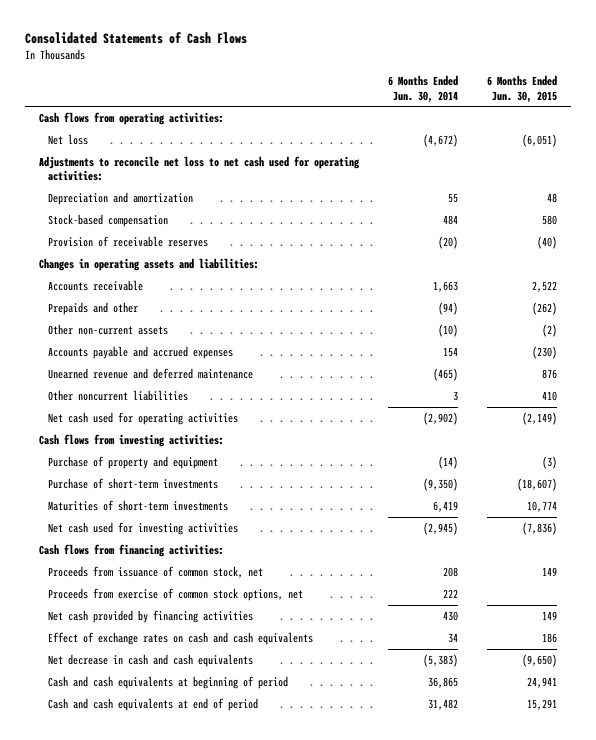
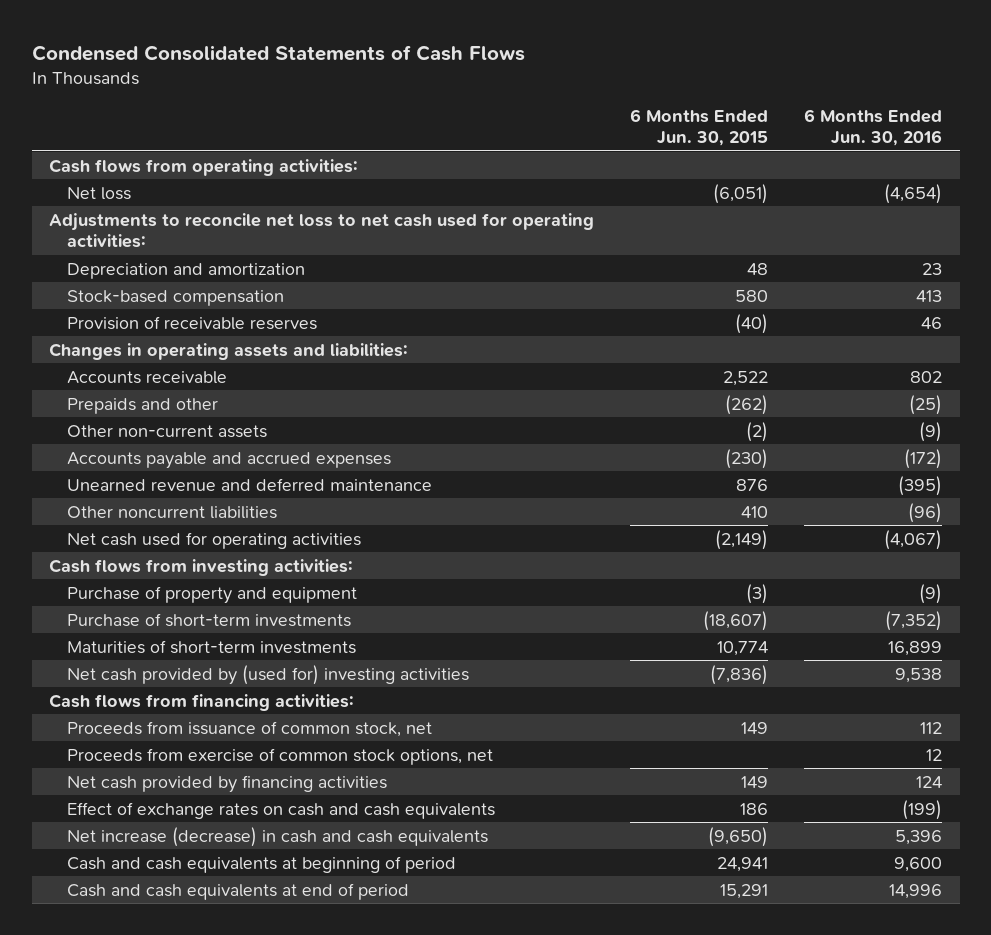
[25,32,248,45] Consolidated Statements of Cash Flows -> [31,44,525,61] Condensed Consolidated Statements of Cash Flows
[387,75,458,103] 6 Months Ended Jun. 30, 2014 -> none
none -> [803,108,942,147] 6 Months Ended Jun. 30, 2016
[48,521,239,535] Net cash used for investing activities -> [66,664,469,685] Net cash provided by (used for) investing activities
[48,653,254,667] Net decrease in cash and cash equivalents -> [66,826,488,847] Net increase (decrease) in cash and cash equivalents

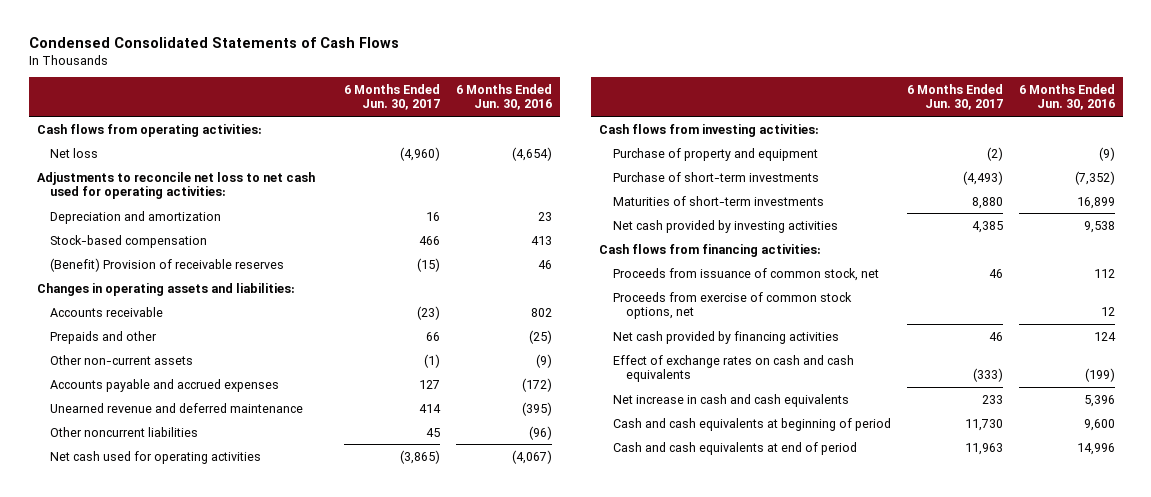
[630,108,769,147] 6 Months Ended Jun. 30, 2015 -> none
none -> [344,83,441,111] 6 Months Ended Jun. 30, 2017
[66,315,317,330] Provision of receivable reserves -> [50,257,285,272] (Benefit) Provision of receivable reserves
[66,664,469,685] Net cash provided by (used for) investing activities -> [612,219,838,233] Net cash provided by investing activities
[66,826,488,847] Net increase (decrease) in cash and cash equivalents -> [612,393,849,407] Net increase in cash and cash equivalents

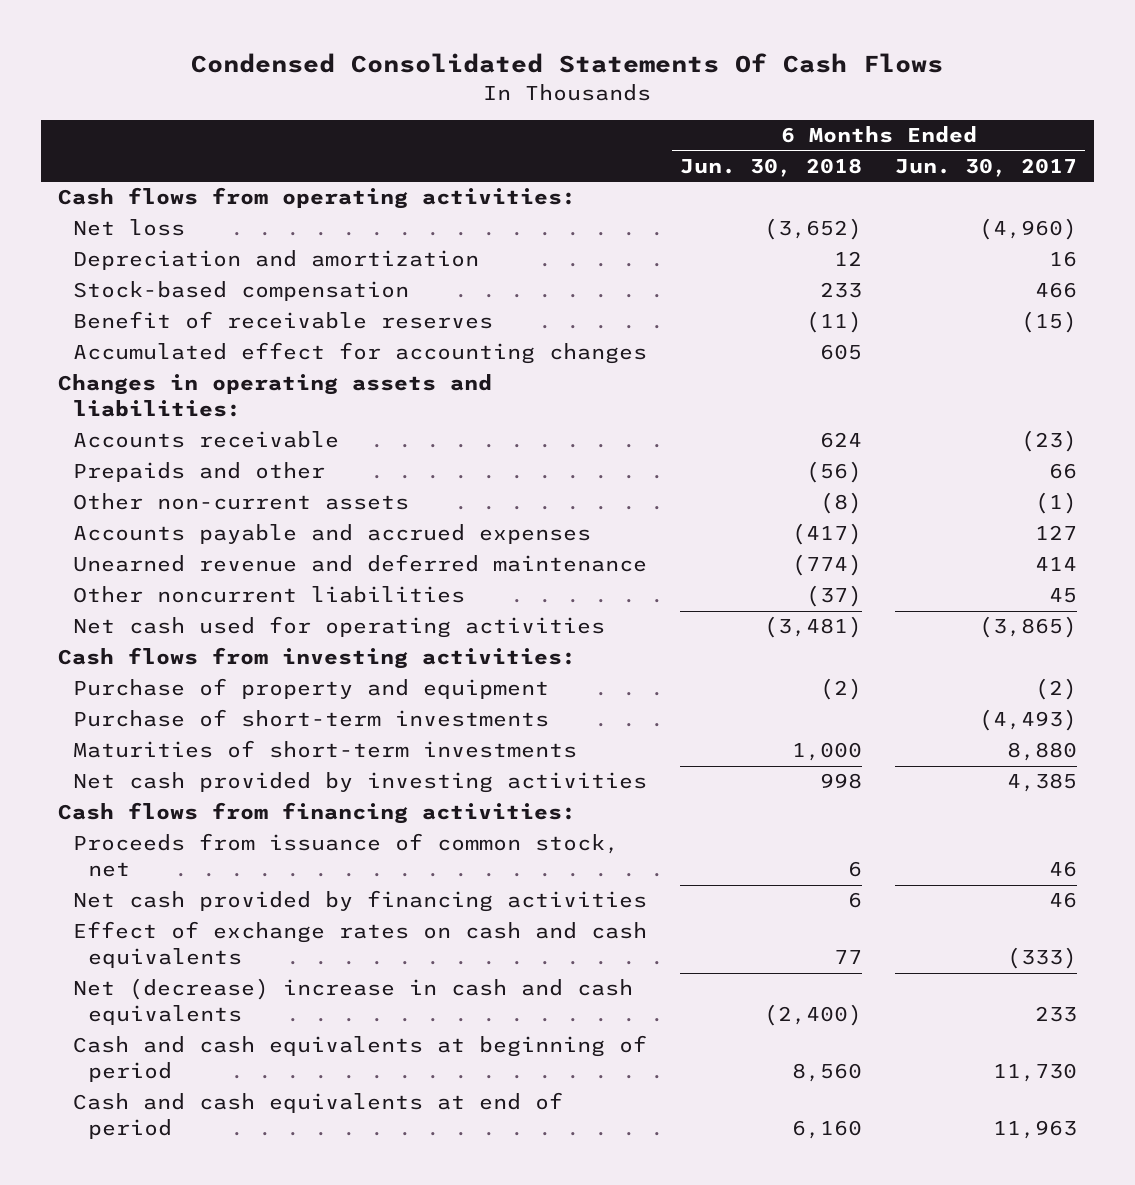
[28,36,399,48] Condensed Consolidated Statements of Cash Flows -> [191,53,944,74] Condensed Consolidated Statements Of Cash Flows
[456,83,553,111] 6 Months Ended Jun. 30, 2016 -> none
none -> [680,158,863,178] Jun. 30, 2018
[36,171,315,200] Adjustments to reconcile net loss to net cash used for operating activities: -> none
[50,257,285,272] (Benefit) Provision of receivable reserves -> [73,311,494,330] Benefit of receivable reserves
none -> [73,342,648,365] Accumulated effect for accounting changes
[612,291,852,320] Proceeds from exercise of common stock options, net -> none
[612,393,849,407] Net increase in cash and cash equivalents -> [73,978,634,1026] Net (decrease) increase in cash and cash equivalents

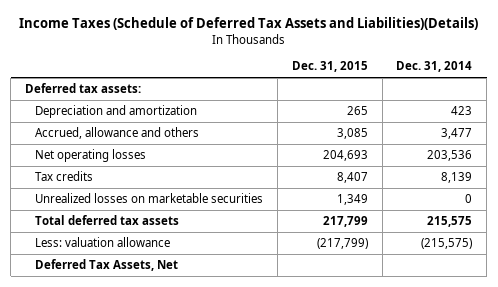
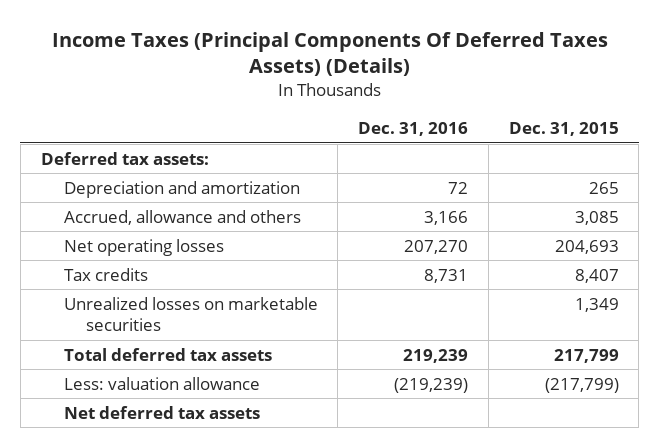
[18,17,478,31] Income Taxes (Schedule of Deferred Tax Assets and Liabilities)(Details) -> [51,31,608,77] Income Taxes (Principal Components Of Deferred Taxes Assets) (Details)
[396,61,473,73] Dec. 31, 2014 -> none
none -> [358,121,469,136] Dec. 31, 2016
[35,259,179,272] Deferred Tax Assets, Net -> [63,405,260,419] Net deferred tax assets

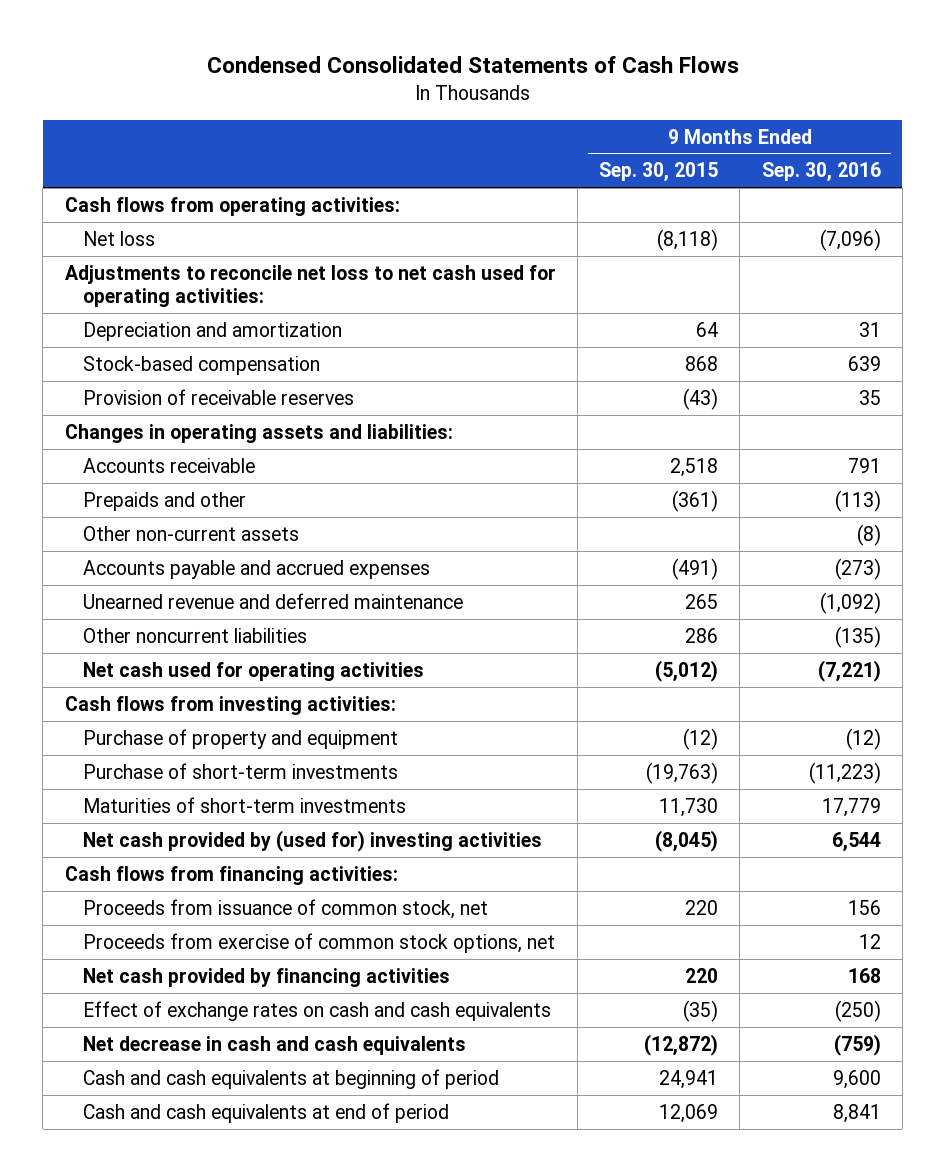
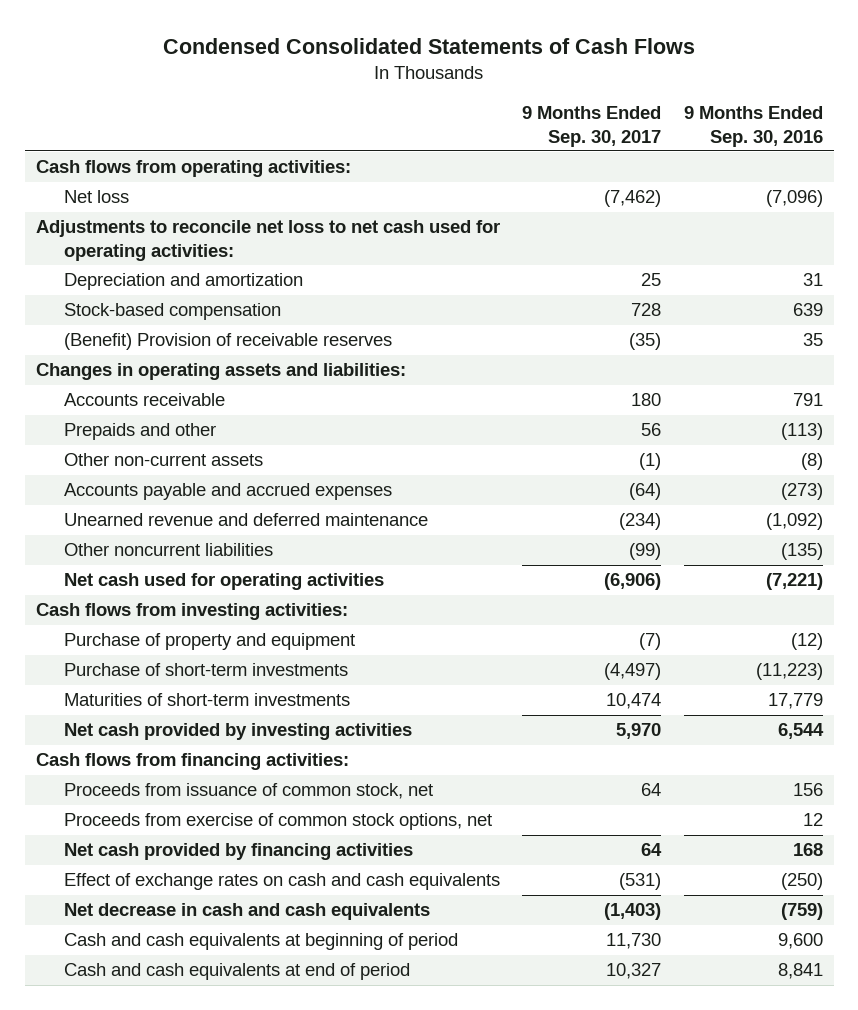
[599,162,719,183] Sep. 30, 2015 -> none
none -> [522,105,662,147] 9 Months Ended Sep. 30, 2017
[83,388,355,405] Provision of receivable reserves -> [64,333,393,351] (Benefit) Provision of receivable reserves
[83,829,543,852] Net cash provided by (used for) investing activities -> [64,723,413,741] Net cash provided by investing activities

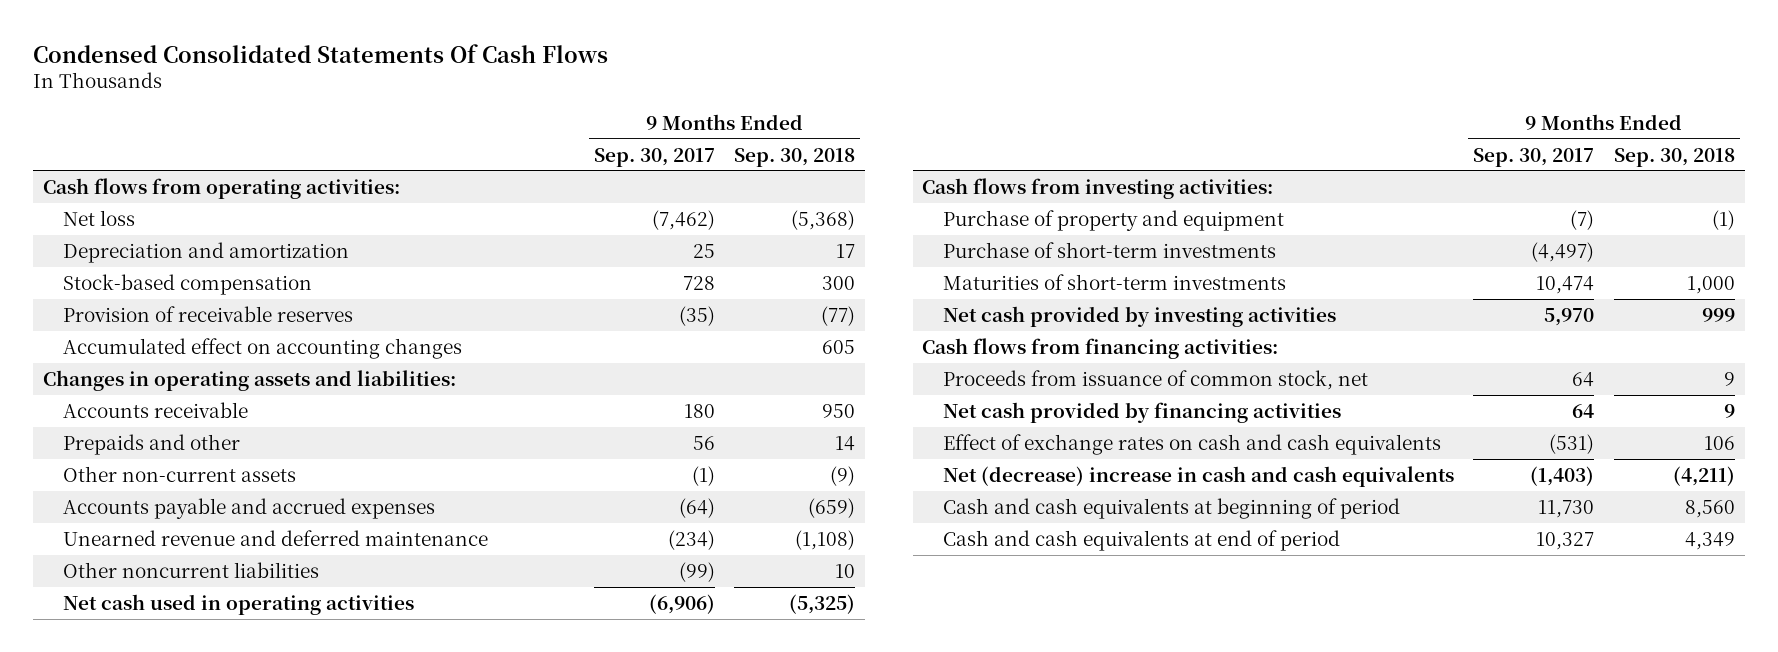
[163,37,696,54] Condensed Consolidated Statements of Cash Flows -> [33,43,609,63] Condensed Consolidated Statements Of Cash Flows
[683,105,823,147] 9 Months Ended Sep. 30, 2016 -> none
none -> [734,147,856,167] Sep. 30, 2018
[35,220,500,261] Adjustments to reconcile net loss to net cash used for operating activities: -> none
[64,333,393,351] (Benefit) Provision of receivable reserves -> [63,305,354,322] Provision of receivable reserves
none -> [63,337,463,359] Accumulated effect on accounting changes
[64,573,385,591] Net cash used for operating activities -> [63,593,415,615] Net cash used in operating activities
[64,813,493,831] Proceeds from exercise of common stock options, net -> none
[64,903,431,921] Net decrease in cash and cash equivalents -> [942,465,1454,487] Net (decrease) increase in cash and cash equivalents

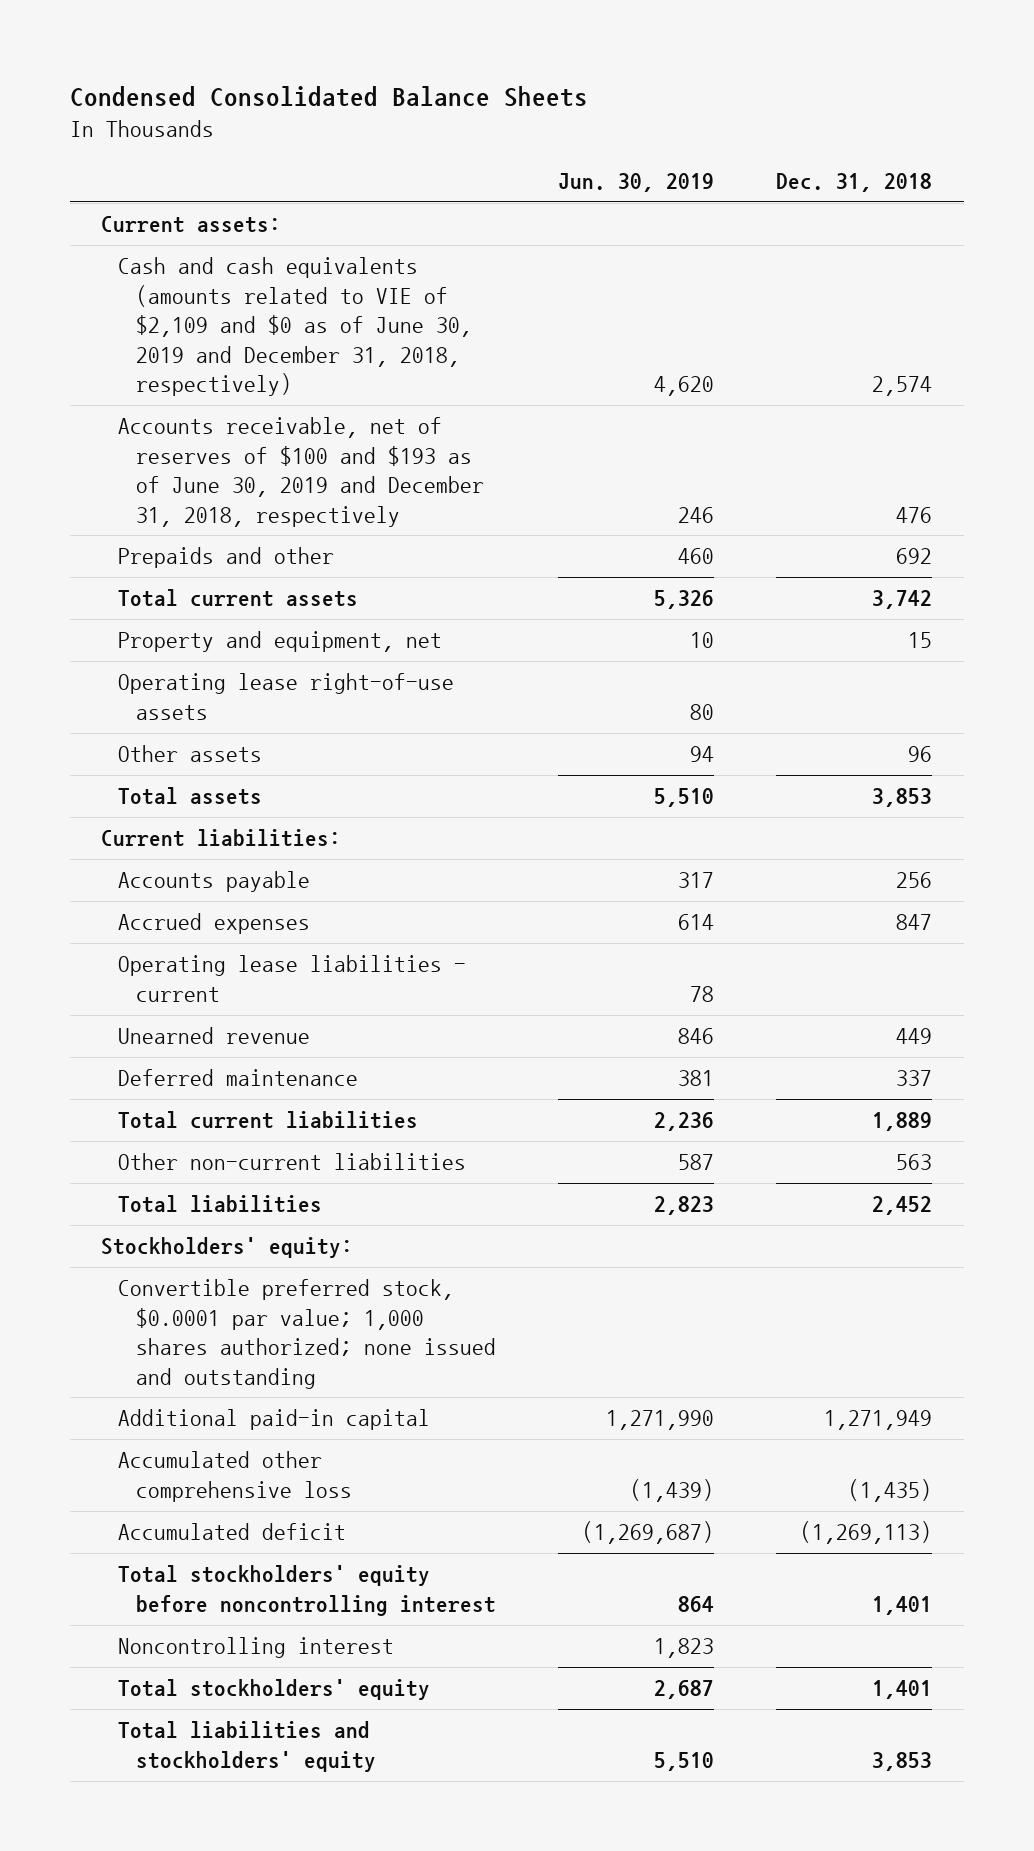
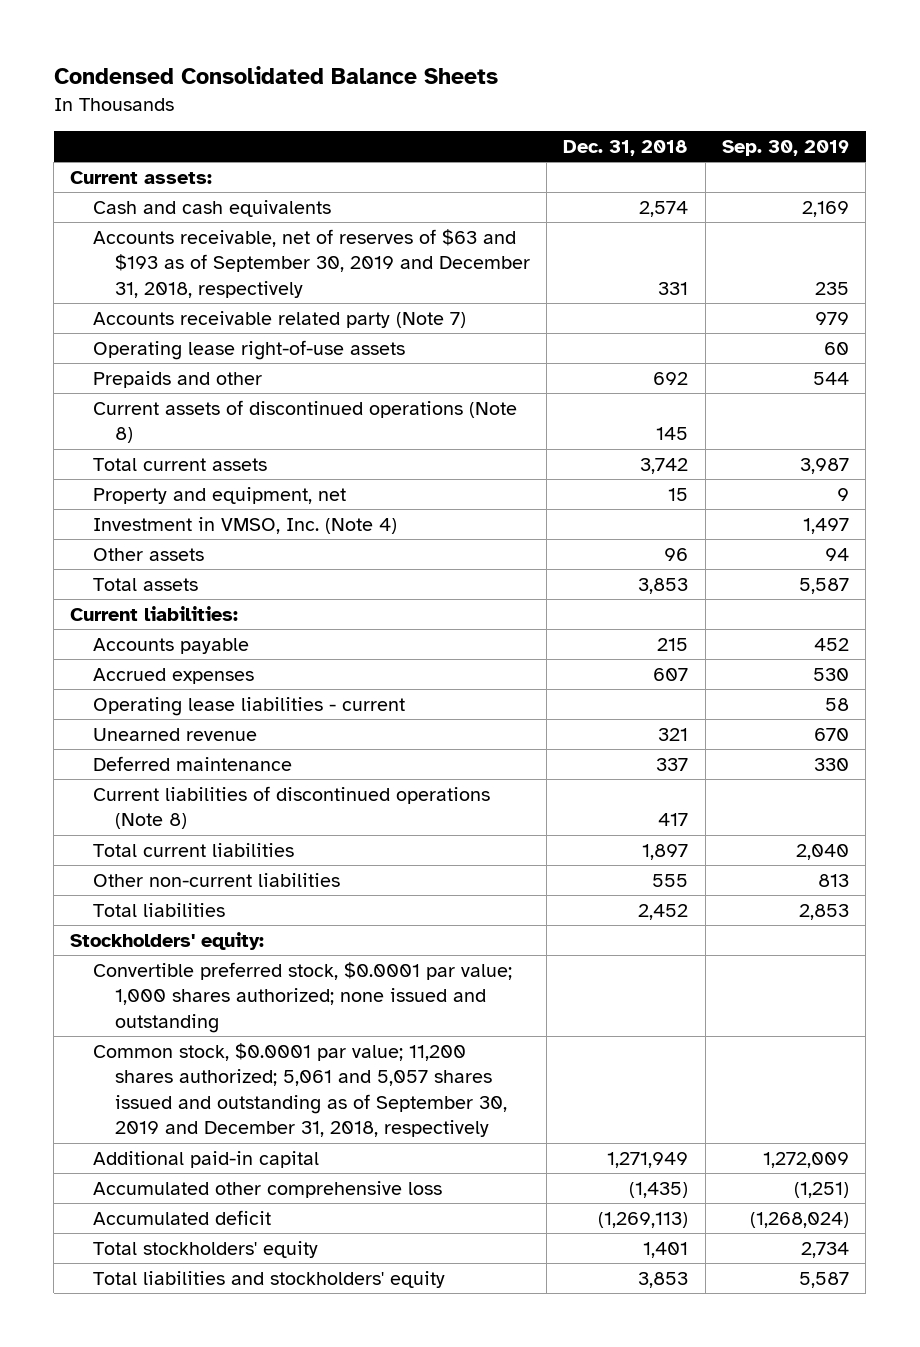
[558,172,715,192] Jun. 30, 2019 -> none
none -> [722,139,850,156] Sep. 30, 2019
[118,257,472,396] Cash and cash equivalents (amounts related to VIE of $2,109 and $0 as of June 30, 2019 and December 31, 2018, respectively) -> [92,199,331,217] Cash and cash equivalents
[118,417,484,527] Accounts receivable, net of reserves of $100 and $193 as of June 30, 2019 and December 31, 2018, respectively -> [92,228,530,298] Accounts receivable, net of reserves of $63 and $193 as of September 30, 2019 and December 31, 2018, respectively
[896,506,933,523] 476 -> [658,281,689,295] 331
none -> [92,310,466,328] Accounts receivable related party (Note 7)
[118,673,455,720] Operating lease right-of-use assets -> [92,339,405,360] Operating lease right-of-use assets
none -> [92,399,517,444] Current assets of discontinued operations (Note 8)
none -> [92,516,397,534] Investment in VMSO, Inc. (Note 4)
[896,872,933,889] 256 -> [657,637,689,651] 215
[896,914,933,931] 847 -> [653,667,689,681] 607
[896,1028,933,1045] 449 -> [658,727,689,741] 321
none -> [92,785,490,830] Current liabilities of discontinued operations (Note 8)
[872,1112,933,1132] 1,889 -> [642,843,689,860] 1,897
[896,1154,933,1171] 563 -> [652,873,689,887] 555
none -> [92,1042,507,1138] Common stock, $0.0001 par value; 11,200 shares authorized; 5,061 and 5,057 shares issued and outstanding as of September 30, 2019 and December 31, 2018, respectively
[118,1565,496,1616] Total stockholders' equity before noncontrolling interest -> none
[118,1637,395,1659] Noncontrolling interest -> none

